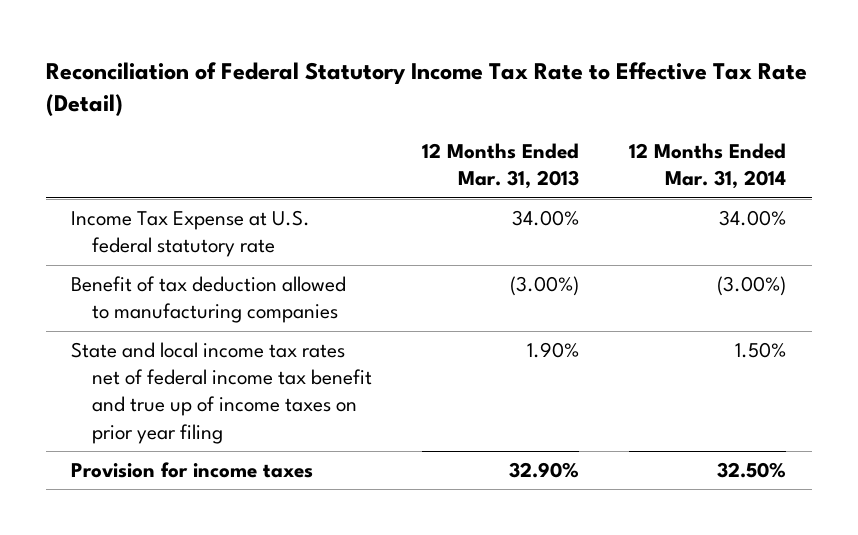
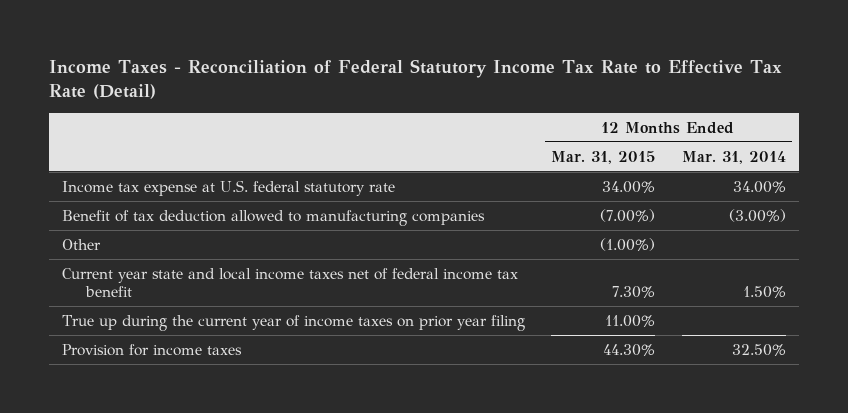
[45,61,807,117] Reconciliation of Federal Statutory Income Tax Rate to Effective Tax Rate (Detail) -> [48,58,782,100] Income Taxes - Reconciliation of Federal Statutory Income Tax Rate to Effective Tax Rate (Detail)
[422,143,580,190] 12 Months Ended Mar. 31, 2013 -> none
none -> [551,150,656,164] Mar. 31, 2015
[71,210,311,258] Income Tax Expense at U.S. federal statutory rate -> [61,179,395,196] Income tax expense at U.S. federal statutory rate
none -> [61,238,101,250] Other
[71,342,372,444] State and local income tax rates net of federal income tax benefit and true up of income taxes on prior year filing -> [61,267,518,298] Current year state and local income taxes net of federal income tax benefit
none -> [61,314,525,331] True up during the current year of income taxes on prior year filing

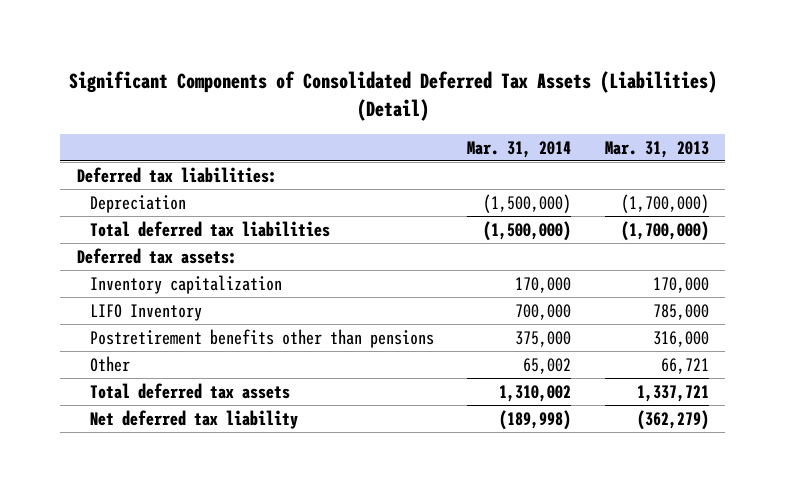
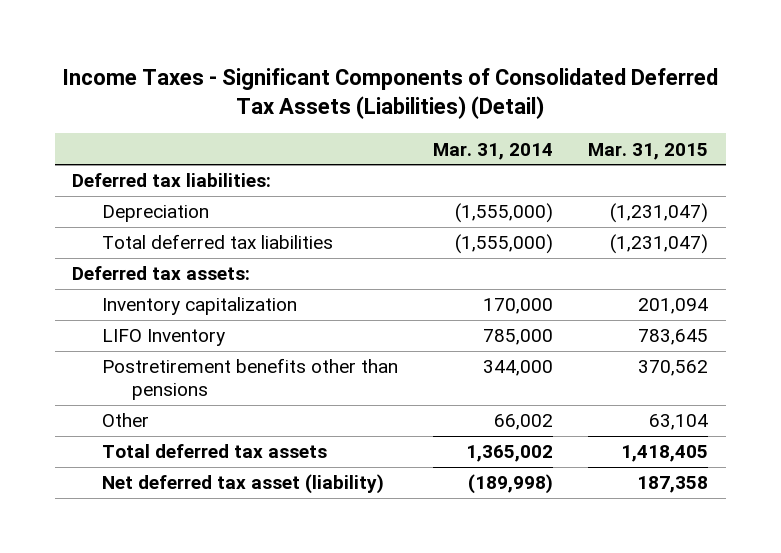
[68,71,717,122] Significant Components of Consolidated Deferred Tax Assets (Liabilities) (Detail) -> [62,67,719,120] Income Taxes - Significant Components of Consolidated Deferred Tax Assets (Liabilities) (Detail)
[604,140,709,158] Mar. 31, 2013 -> none
none -> [588,142,709,160] Mar. 31, 2015
[483,193,572,213] (1,500,000) -> [455,203,554,224] (1,555,000)
[483,220,572,241] (1,500,000) -> [455,234,554,255] (1,555,000)
[515,303,572,320] 700,000 -> [483,329,554,346] 785,000
[515,330,572,347] 375,000 -> [483,360,554,377] 344,000
[523,357,572,374] 65,002 -> [494,414,554,431] 66,002
[499,384,572,402] 1,310,002 -> [466,445,554,463] 1,365,002
[89,409,298,429] Net deferred tax liability -> [102,474,385,495] Net deferred tax asset (liability)

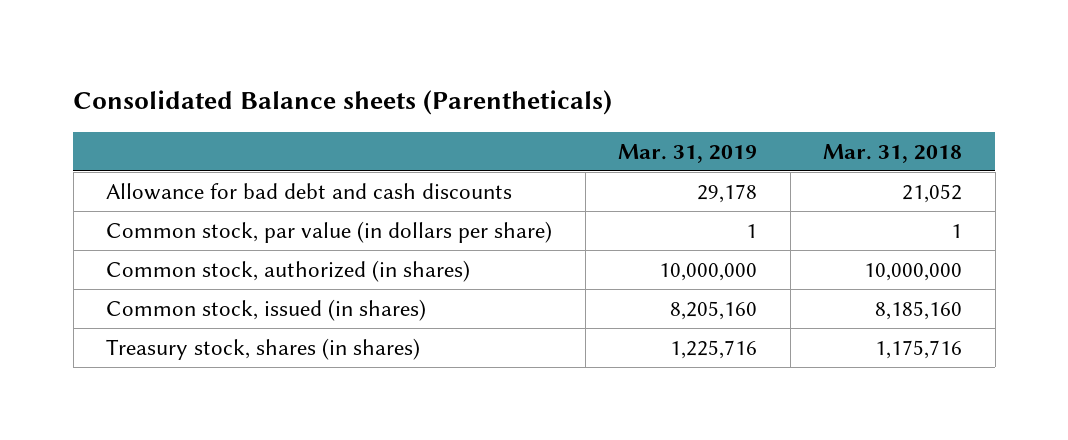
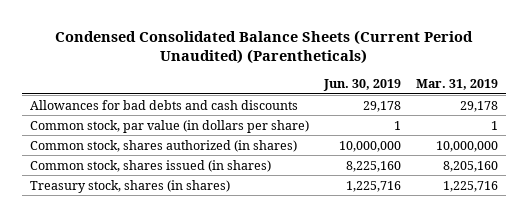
[73,90,613,116] Consolidated Balance sheets (Parentheticals) -> [55,29,474,65] Condensed Consolidated Balance Sheets (Current Period Unaudited) (Parentheticals)
[823,143,963,163] Mar. 31, 2018 -> none
none -> [323,79,402,92] Jun. 30, 2019
[106,182,513,200] Allowance for bad debt and cash discounts -> [30,99,299,110] Allowances for bad debts and cash discounts
[106,259,471,282] Common stock, authorized (in shares) -> [30,139,298,152] Common stock, shares authorized (in shares)
[106,298,427,321] Common stock, issued (in shares) -> [30,159,272,172] Common stock, shares issued (in shares)

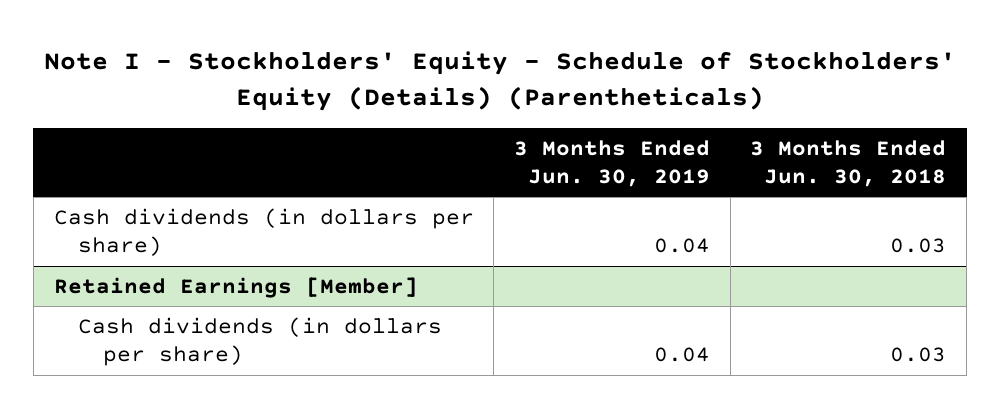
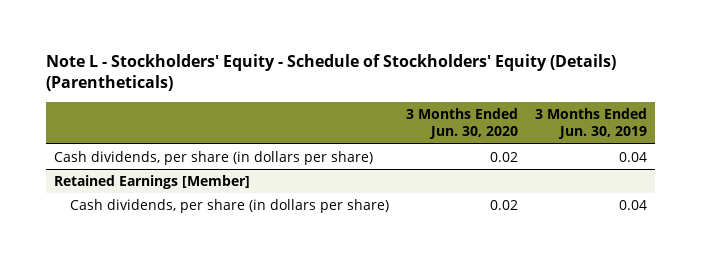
[44,51,957,111] Note I - Stockholders' Equity - Schedule of Stockholders' Equity (Details) (Parentheticals) -> [45,53,616,92] Note L - Stockholders' Equity - Schedule of Stockholders' Equity (Details) (Parentheticals)
[750,139,947,187] 3 Months Ended Jun. 30, 2018 -> none
none -> [405,107,518,140] 3 Months Ended Jun. 30, 2020
[53,207,474,257] Cash dividends (in dollars per share) -> [54,151,374,166] Cash dividends, per share (in dollars per share)
[78,316,443,367] Cash dividends (in dollars per share) -> [69,199,389,214] Cash dividends, per share (in dollars per share)

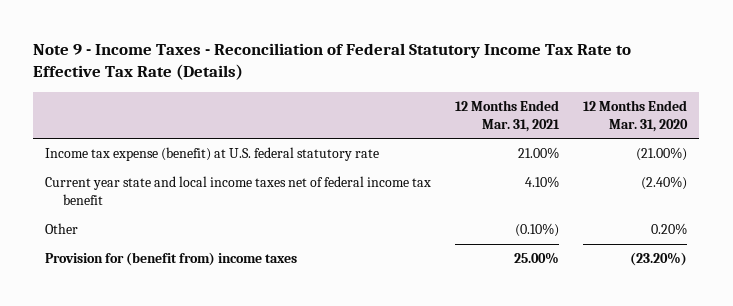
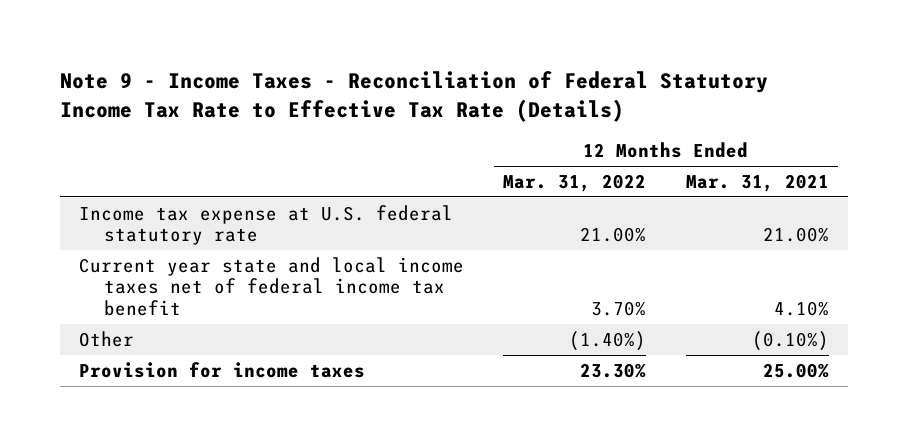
[583,99,689,132] 12 Months Ended Mar. 31, 2020 -> none
none -> [503,173,647,192] Mar. 31, 2022
[45,147,380,162] Income tax expense (benefit) at U.S. federal statutory rate -> [79,204,454,246] Income tax expense at U.S. federal statutory rate
[45,252,298,267] Provision for (benefit from) income taxes -> [79,361,366,378] Provision for income taxes

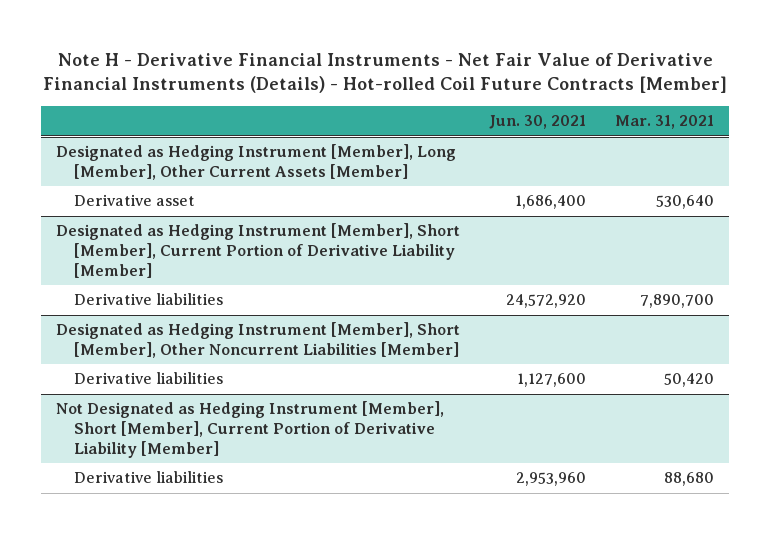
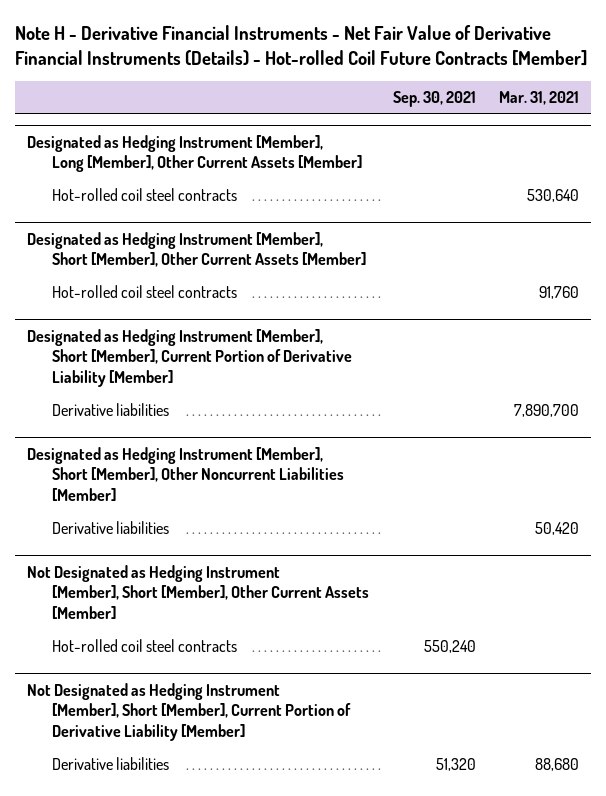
[489,115,587,130] Jun. 30, 2021 -> none
none -> [392,91,476,108] Sep. 30, 2021
[74,194,196,207] Derivative asset -> [52,188,238,202] Hot-rolled coil steel contracts
none -> [27,231,367,268] Designated as Hedging Instrument [Member], Short [Member], Other Current Assets [Member]
none -> [52,285,238,299] Hot-rolled coil steel contracts
none -> [27,564,370,620] Not Designated as Hedging Instrument [Member], Short [Member], Other Current Assets [Member]
none -> [52,639,238,653] Hot-rolled coil steel contracts

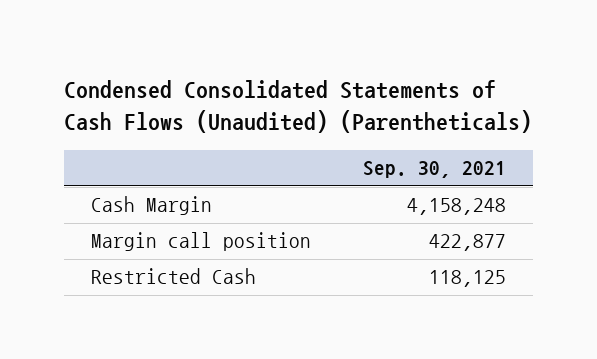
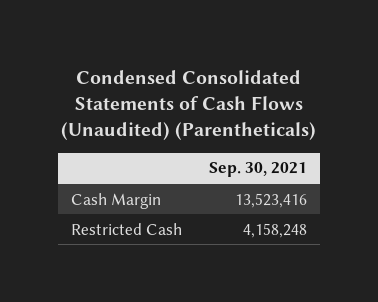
[90,232,311,252] Margin call position -> none
[407,198,507,216] 4,158,248 -> [234,192,307,208] 13,523,416
[429,270,507,288] 118,125 -> [242,222,307,238] 4,158,248

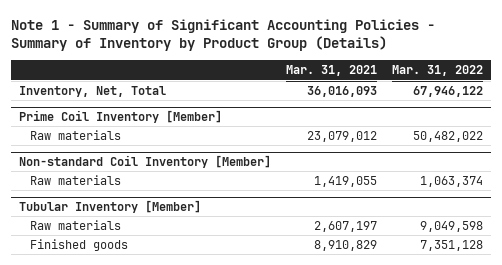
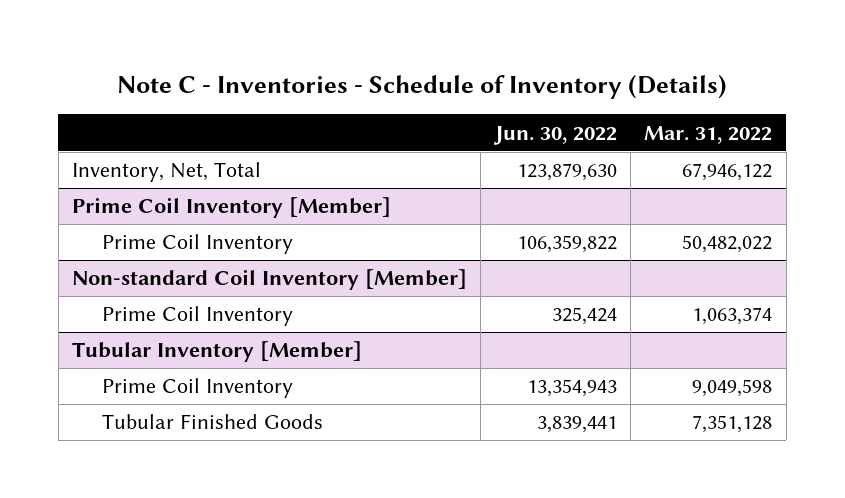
[11,18,436,52] Note 1 - Summary of Significant Accounting Policies - Summary of Inventory by Product Group (Details) -> [117,73,728,99] Note C - Inventories - Schedule of Inventory (Details)
[285,65,377,77] Mar. 31, 2021 -> none
none -> [492,125,617,145] Jun. 30, 2022
[29,130,121,141] Raw materials -> [101,234,293,255] Prime Coil Inventory
[29,175,121,186] Raw materials -> [101,306,293,327] Prime Coil Inventory
[29,220,121,231] Raw materials -> [101,378,293,399] Prime Coil Inventory
[29,239,128,252] Finished goods -> [101,414,323,430] Tubular Finished Goods

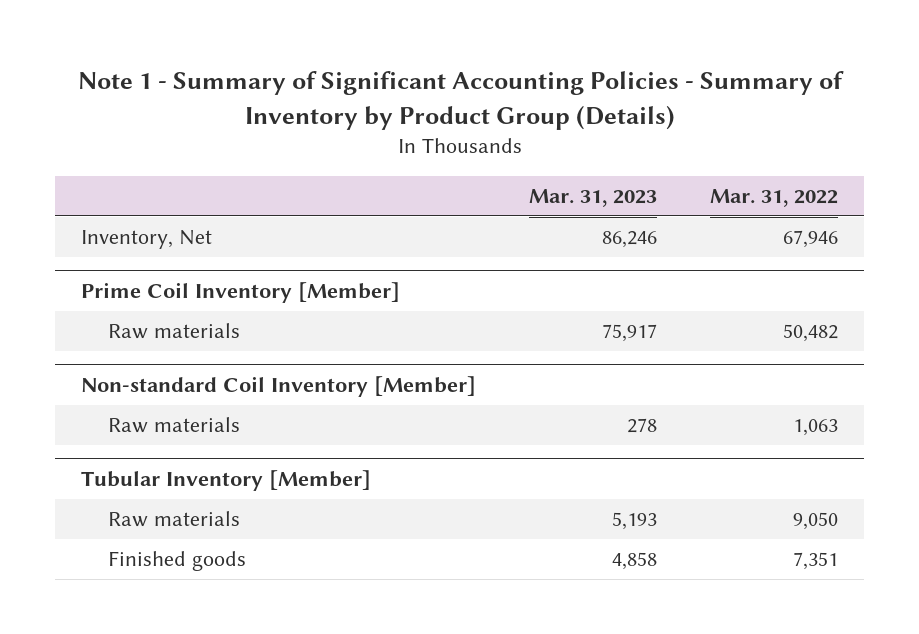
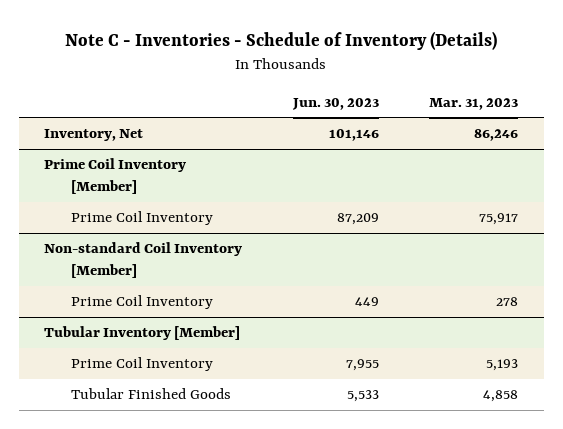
[77,71,844,130] Note 1 - Summary of Significant Accounting Policies - Summary of Inventory by Product Group (Details) -> [65,30,498,50] Note C - Inventories - Schedule of Inventory (Details)
[709,188,838,207] Mar. 31, 2022 -> none
none -> [291,97,379,110] Jun. 30, 2023
[108,323,241,340] Raw materials -> [70,211,213,226] Prime Coil Inventory
[108,417,241,434] Raw materials -> [70,295,213,310] Prime Coil Inventory
[108,511,241,528] Raw materials -> [70,357,213,372] Prime Coil Inventory
[108,551,247,572] Finished goods -> [70,388,231,400] Tubular Finished Goods

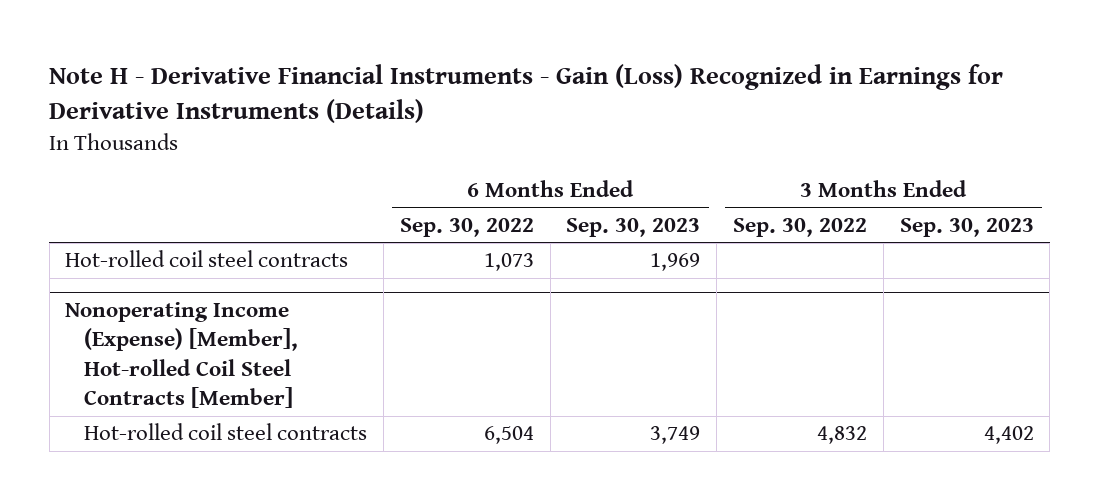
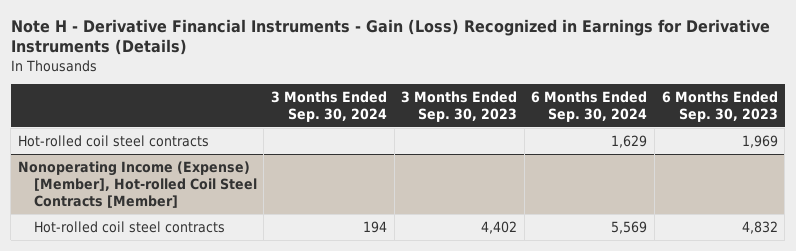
[399,217,534,237] Sep. 30, 2022 -> none
[732,217,867,237] Sep. 30, 2022 -> none
none -> [271,90,388,122] 3 Months Ended Sep. 30, 2024
none -> [531,90,648,122] 6 Months Ended Sep. 30, 2024
[650,426,701,445] 3,749 -> [741,220,778,234] 4,832

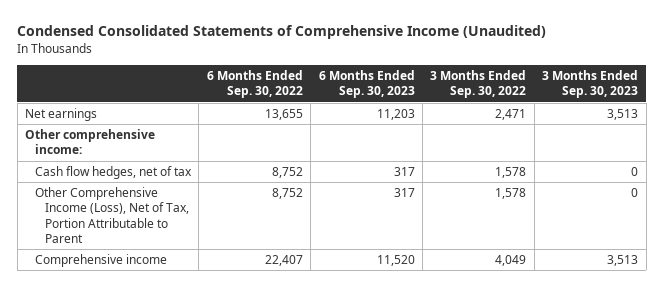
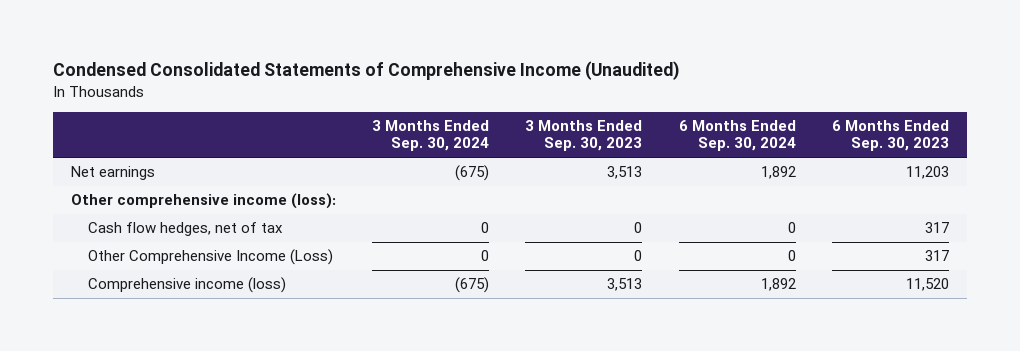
[206,69,303,99] 6 Months Ended Sep. 30, 2022 -> none
[430,69,527,99] 3 Months Ended Sep. 30, 2022 -> none
none -> [372,119,490,152] 3 Months Ended Sep. 30, 2024
none -> [678,119,796,152] 6 Months Ended Sep. 30, 2024
[25,129,156,155] Other comprehensive income: -> [70,193,336,210] Other comprehensive income (loss):
[34,187,189,244] Other Comprehensive Income (Loss), Net of Tax, Portion Attributable to Parent -> [87,249,333,266] Other Comprehensive Income (Loss)
[34,254,167,268] Comprehensive income -> [87,277,286,294] Comprehensive income (loss)

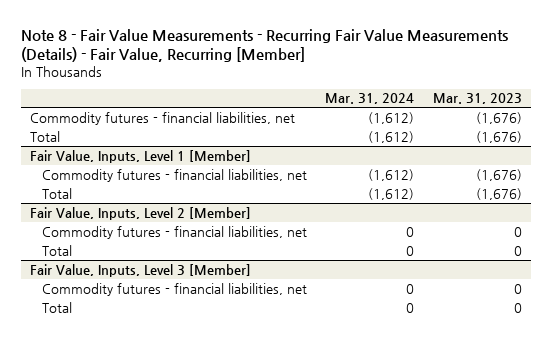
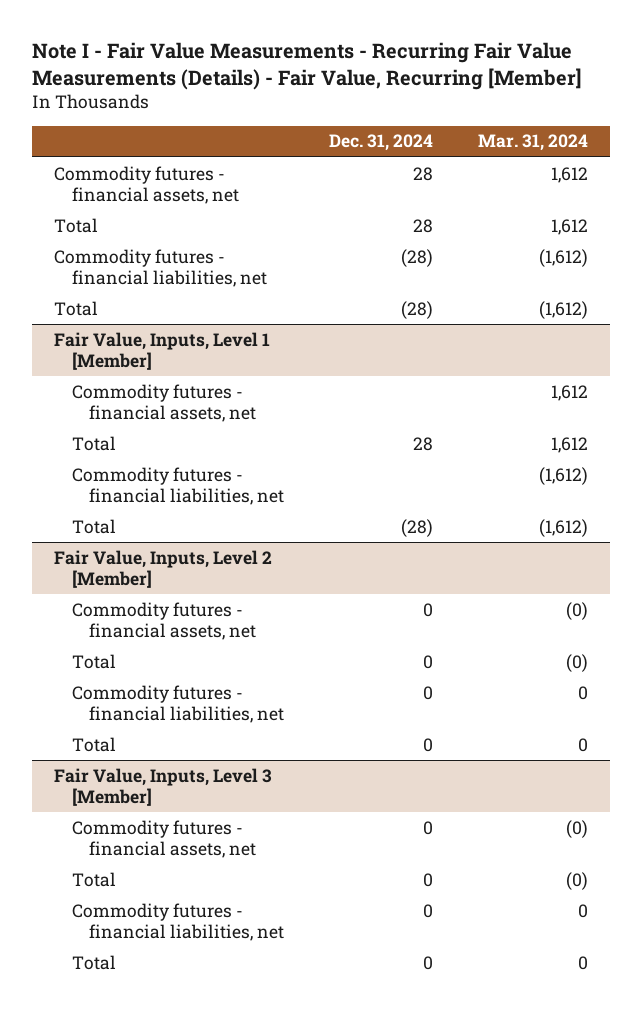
[20,29,508,63] Note 8 - Fair Value Measurements - Recurring Fair Value Measurements (Details) - Fair Value, Recurring [Member] -> [31,42,582,91] Note I - Fair Value Measurements - Recurring Fair Value Measurements (Details) - Fair Value, Recurring [Member]
[432,93,522,105] Mar. 31, 2023 -> none
none -> [328,134,433,152] Dec. 31, 2024
none -> [53,165,239,204] Commodity futures - financial assets, net
none -> [53,217,98,233] Total
none -> [71,383,257,422] Commodity futures - financial assets, net
none -> [71,435,116,451] Total
none -> [71,601,257,640] Commodity futures - financial assets, net
none -> [71,653,116,669] Total
none -> [71,819,257,858] Commodity futures - financial assets, net
none -> [71,871,116,887] Total

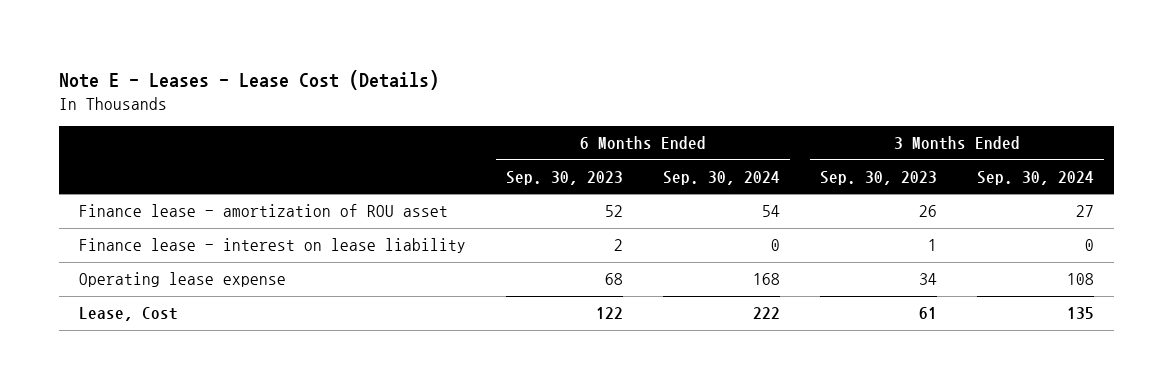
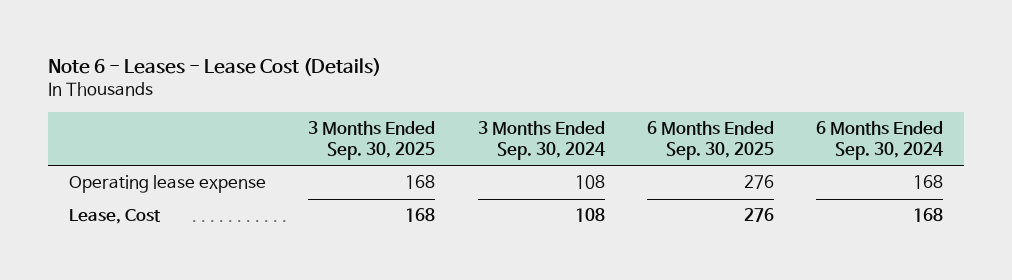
[59,69,440,90] Note E - Leases - Lease Cost (Details) -> [48,58,382,77] Note 6 - Leases - Lease Cost (Details)
[506,171,624,186] Sep. 30, 2023 -> none
[819,171,937,186] Sep. 30, 2023 -> none
none -> [308,121,436,160] 3 Months Ended Sep. 30, 2025
none -> [646,121,774,160] 6 Months Ended Sep. 30, 2025
[79,204,449,218] Finance lease - amortization of ROU asset -> none
[79,238,467,254] Finance lease - interest on lease liability -> none
[752,307,780,320] 222 -> [913,208,944,223] 168
[1066,307,1094,320] 135 -> [574,208,605,223] 108

